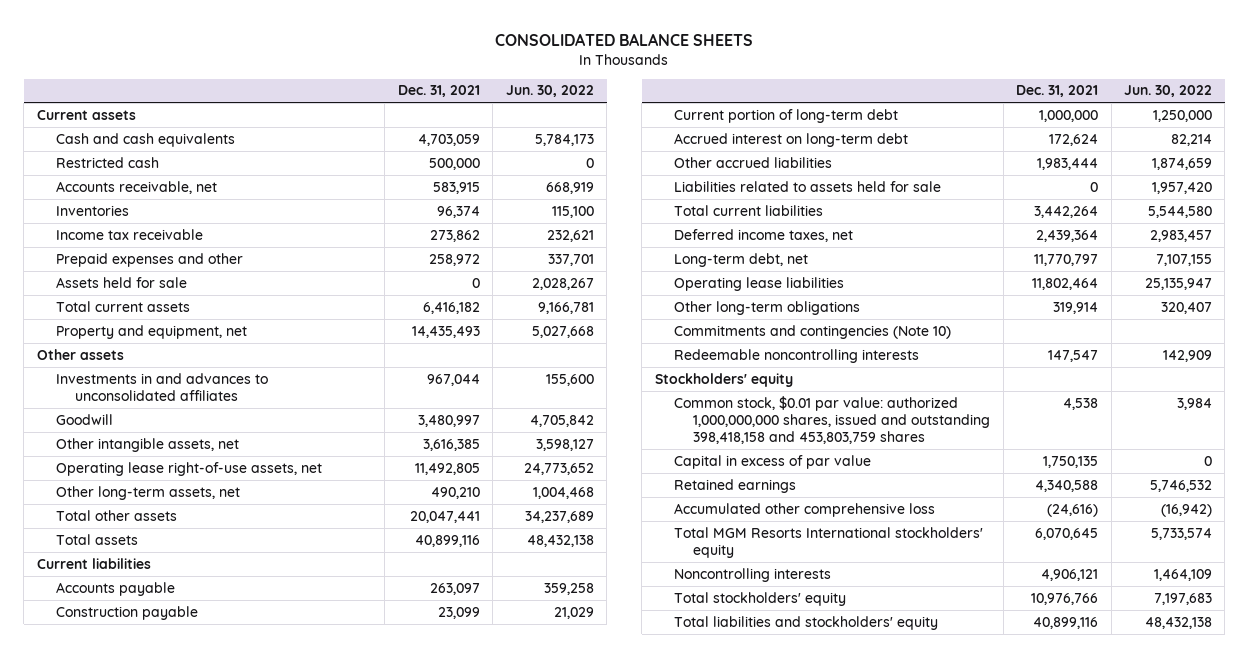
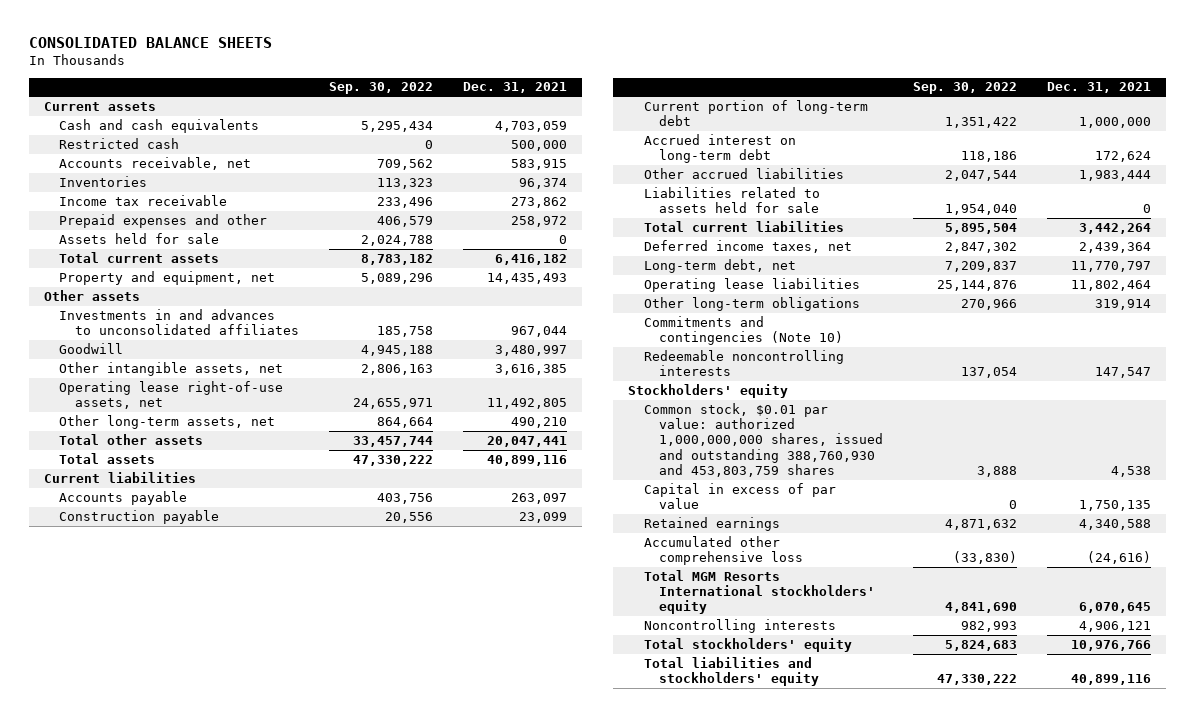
[505,85,594,98] Jun. 30, 2022 -> none
none -> [328,82,433,95] Sep. 30, 2022
[674,395,991,445] Common stock, $0.01 par value: authorized 1,000,000,000 shares, issued and outstanding 398,418,158 and 453,803,759 shares -> [643,402,884,478] Common stock, $0.01 par value: authorized 1,000,000,000 shares, issued and outstanding 388,760,930 and 453,803,759 shares

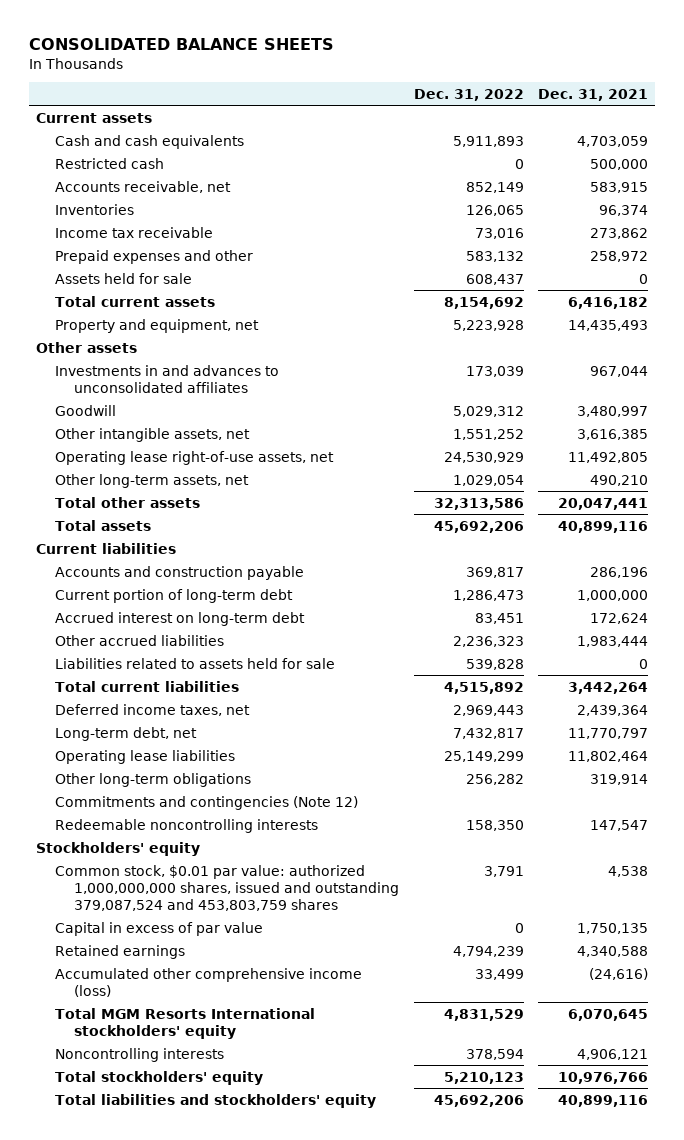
[328,82,433,95] Sep. 30, 2022 -> none
none -> [413,88,524,101] Dec. 31, 2022
[59,509,220,524] Construction payable -> none
[59,490,188,505] Accounts payable -> [55,565,305,580] Accounts and construction payable
[510,492,567,504] 263,097 -> [589,566,648,578] 286,196
[643,315,844,346] Commitments and contingencies (Note 10) -> [55,795,359,810] Commitments and contingencies (Note 12)
[643,402,884,478] Common stock, $0.01 par value: authorized 1,000,000,000 shares, issued and outstanding 388,760,930 and 453,803,759 shares -> [55,864,400,911] Common stock, $0.01 par value: authorized 1,000,000,000 shares, issued and outstanding 379,087,524 and 453,803,759 shares
[643,535,804,566] Accumulated other comprehensive loss -> [55,967,363,997] Accumulated other comprehensive income (loss)

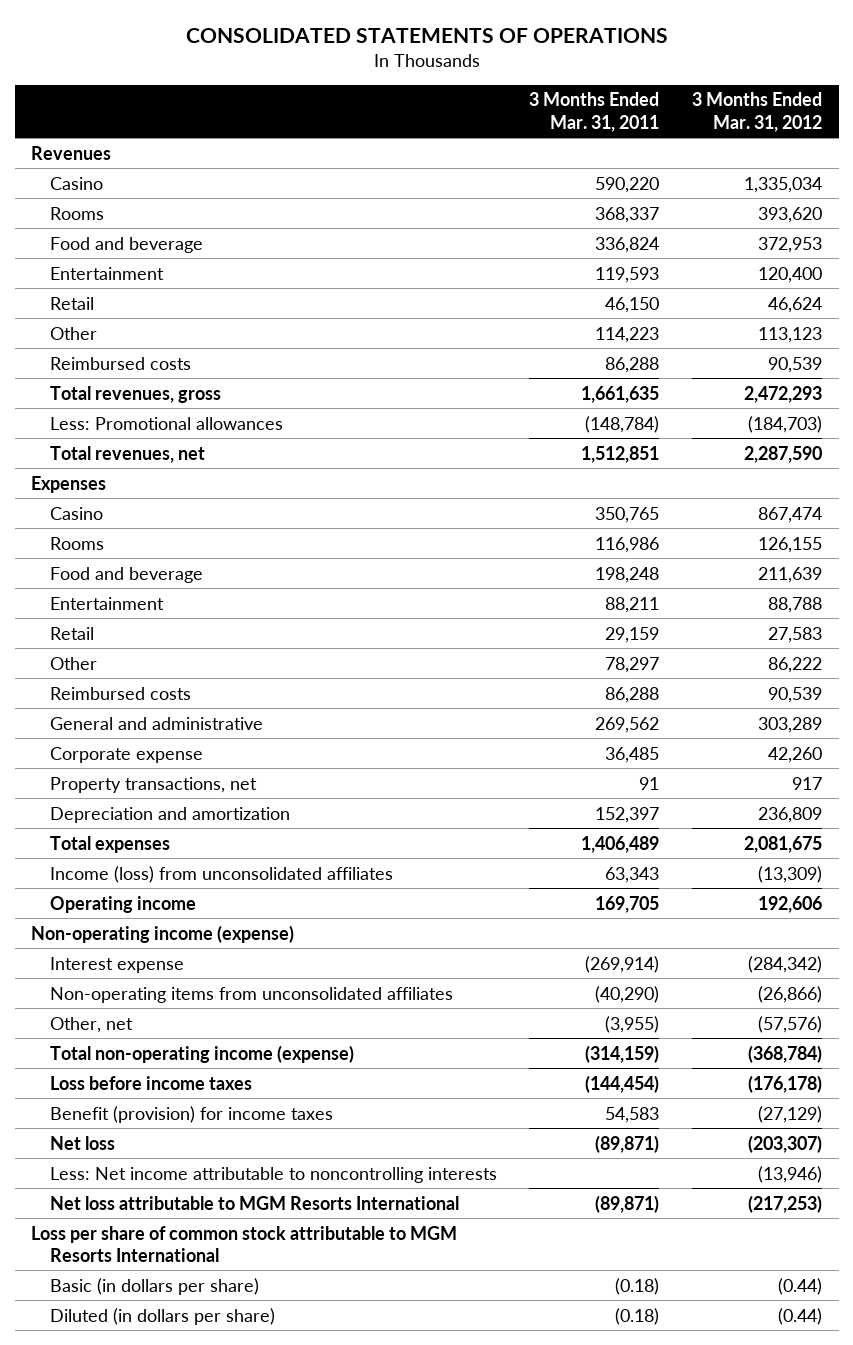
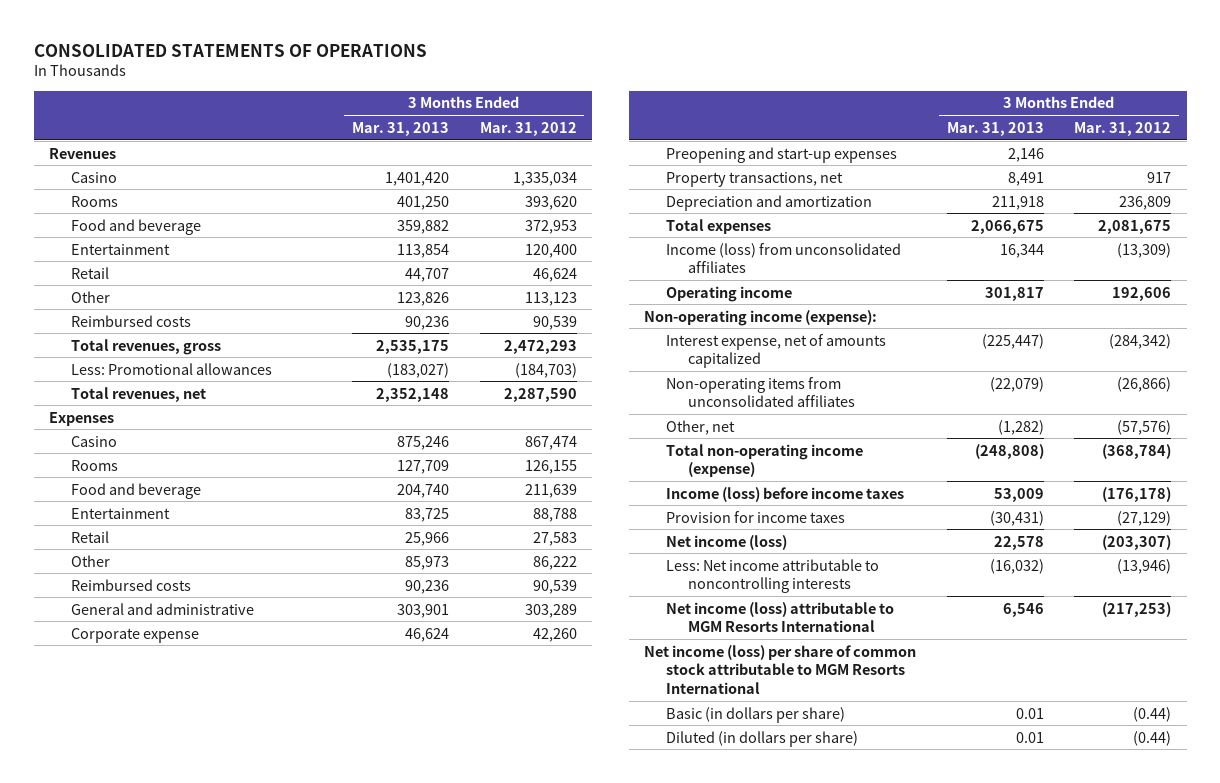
[529,92,660,132] 3 Months Ended Mar. 31, 2011 -> none
none -> [351,121,449,136] Mar. 31, 2013
none -> [665,146,897,163] Preopening and start-up expenses
[31,924,295,943] Non-operating income (expense) -> [643,309,877,326] Non-operating income (expense):
[49,956,184,973] Interest expense -> [665,333,886,369] Interest expense, net of amounts capitalized
[49,1075,252,1090] Loss before income taxes -> [665,486,904,502] Income (loss) before income taxes
[49,1105,333,1123] Benefit (provision) for income taxes -> [665,510,845,523] Provision for income taxes
[49,1135,115,1150] Net loss -> [665,534,787,550] Net income (loss)
[49,1195,459,1210] Net loss attributable to MGM Resorts International -> [665,601,894,633] Net income (loss) attributable to MGM Resorts International
[31,1225,458,1262] Loss per share of common stock attributable to MGM Resorts International -> [643,644,916,694] Net income (loss) per share of common stock attributable to MGM Resorts International

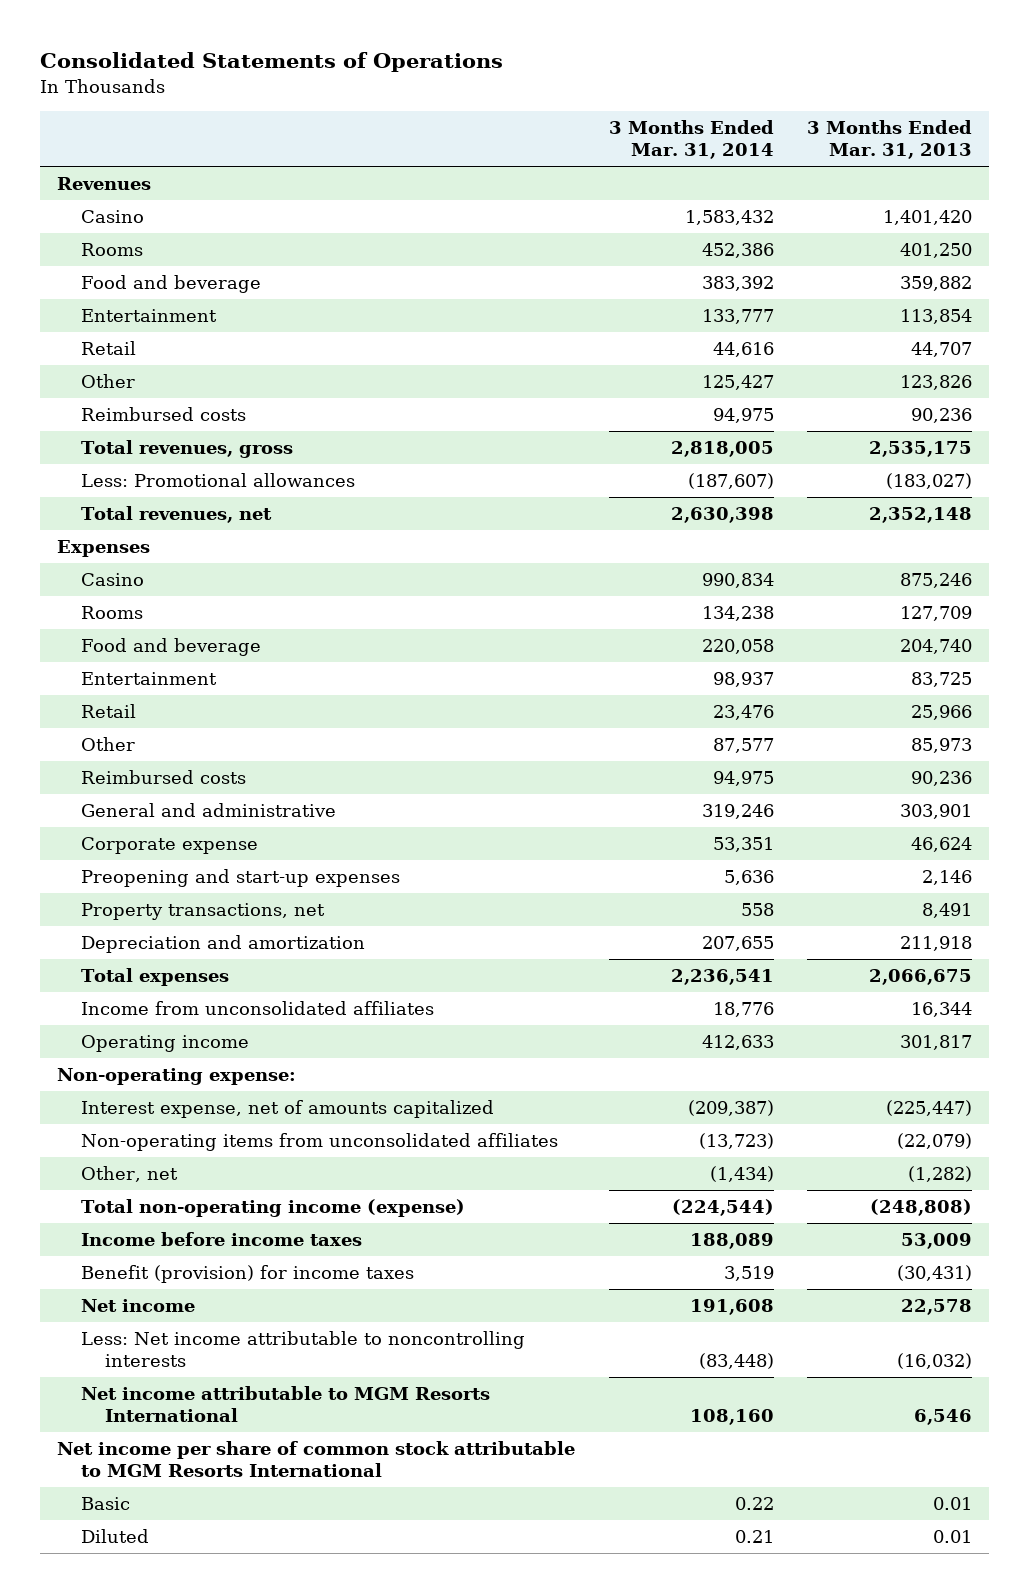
[33,43,427,57] CONSOLIDATED STATEMENTS OF OPERATIONS -> [40,52,504,73] Consolidated Statements of Operations
[479,121,577,136] Mar. 31, 2012 -> none
none -> [608,119,774,160] 3 Months Ended Mar. 31, 2014
[665,242,901,274] Income (loss) from unconsolidated affiliates -> [81,1000,435,1015] Income from unconsolidated affiliates
[643,309,877,326] Non-operating income (expense): -> [56,1067,296,1085] Non-operating expense:
[665,486,904,502] Income (loss) before income taxes -> [81,1231,363,1246] Income before income taxes
[665,510,845,523] Provision for income taxes -> [81,1264,415,1283] Benefit (provision) for income taxes
[665,534,787,550] Net income (loss) -> [81,1298,196,1312] Net income
[665,601,894,633] Net income (loss) attributable to MGM Resorts International -> [81,1385,491,1423] Net income attributable to MGM Resorts International
[643,644,916,694] Net income (loss) per share of common stock attributable to MGM Resorts International -> [56,1440,575,1478] Net income per share of common stock attributable to MGM Resorts International
[665,706,845,723] Basic (in dollars per share) -> [81,1496,131,1510] Basic
[665,730,858,747] Diluted (in dollars per share) -> [81,1528,150,1543] Diluted

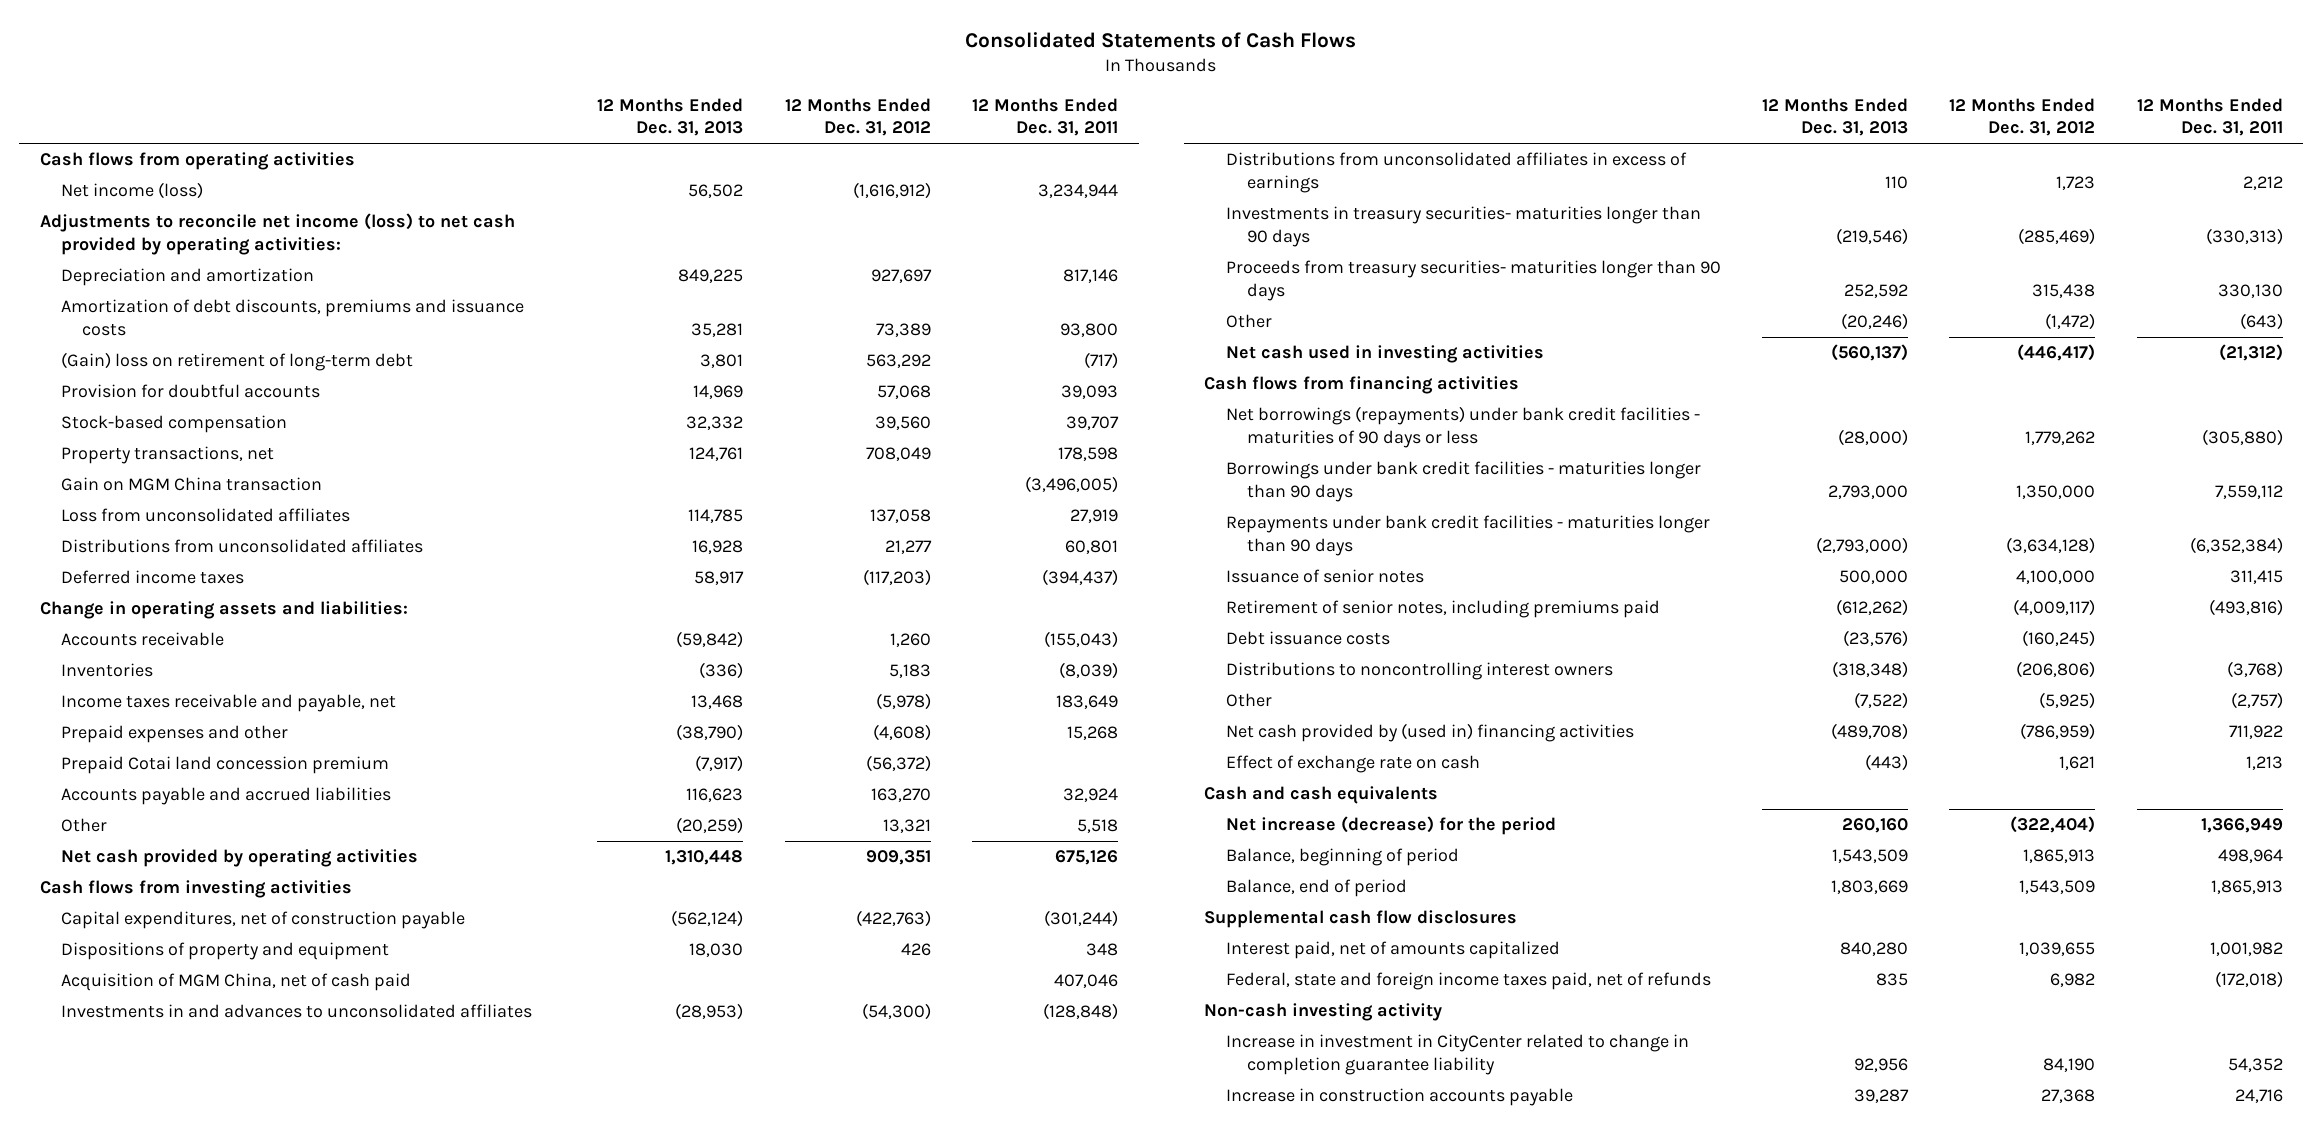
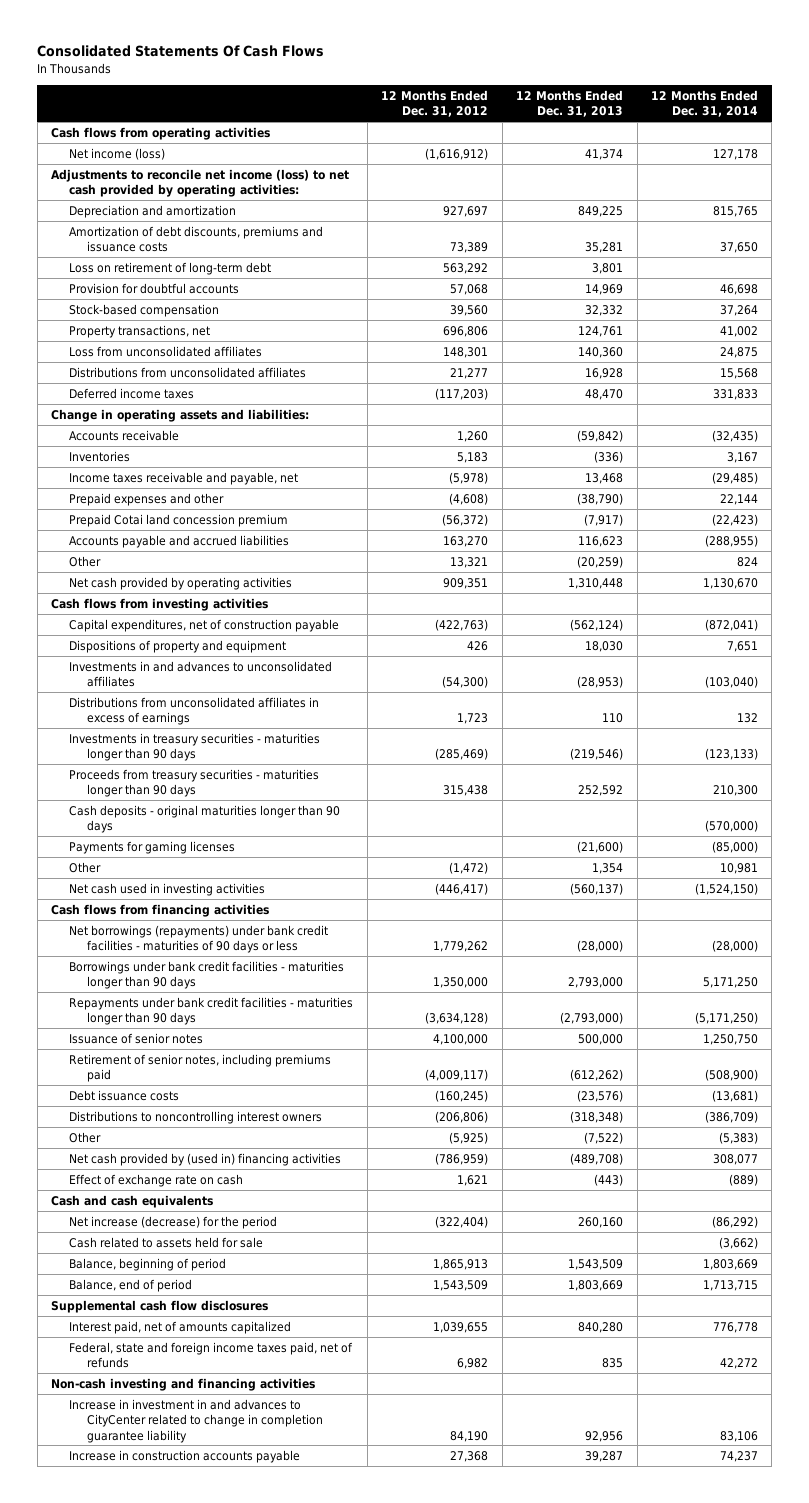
[965,32,1357,49] Consolidated Statements of Cash Flows -> [37,45,325,58] Consolidated Statements Of Cash Flows
[971,97,1118,137] 12 Months Ended Dec. 31, 2011 -> none
none -> [651,89,759,118] 12 Months Ended Dec. 31, 2014
[688,184,744,199] 56,502 -> [585,148,624,160] 41,374
[60,352,413,372] (Gain) loss on retirement of long-term debt -> [69,261,272,275] Loss on retirement of long-term debt
[60,477,322,492] Gain on MGM China transaction -> none
[865,447,931,462] 708,049 -> [443,325,489,337] 696,806
[688,509,744,524] 114,785 -> [578,346,624,358] 140,360
[869,509,931,524] 137,058 -> [443,346,489,358] 148,301
[694,571,745,586] 58,917 -> [585,388,624,400] 48,470
[60,973,411,992] Acquisition of MGM China, net of cash paid -> none
[1225,206,1701,247] Investments in treasury securities- maturities longer than 90 days -> [69,732,321,762] Investments in treasury securities - maturities longer than 90 days
[1225,260,1721,301] Proceeds from treasury securities- maturities longer than 90 days -> [69,768,320,798] Proceeds from treasury securities - maturities longer than 90 days
none -> [69,804,341,834] Cash deposits - original maturities longer than 90 days
none -> [69,840,236,854] Payments for gaming licenses
[1841,313,1909,331] (20,246) -> [592,862,624,874] 1,354
none -> [69,1236,264,1248] Cash related to assets held for sale
[1204,1003,1443,1022] Non-cash investing activity -> none
none -> [51,1377,316,1391] Non-cash investing and financing activities
[1225,1034,1689,1075] Increase in investment in CityCenter related to change in completion guarantee liability -> [69,1398,324,1443] Increase in investment in and advances to CityCenter related to change in completion guarantee liability

